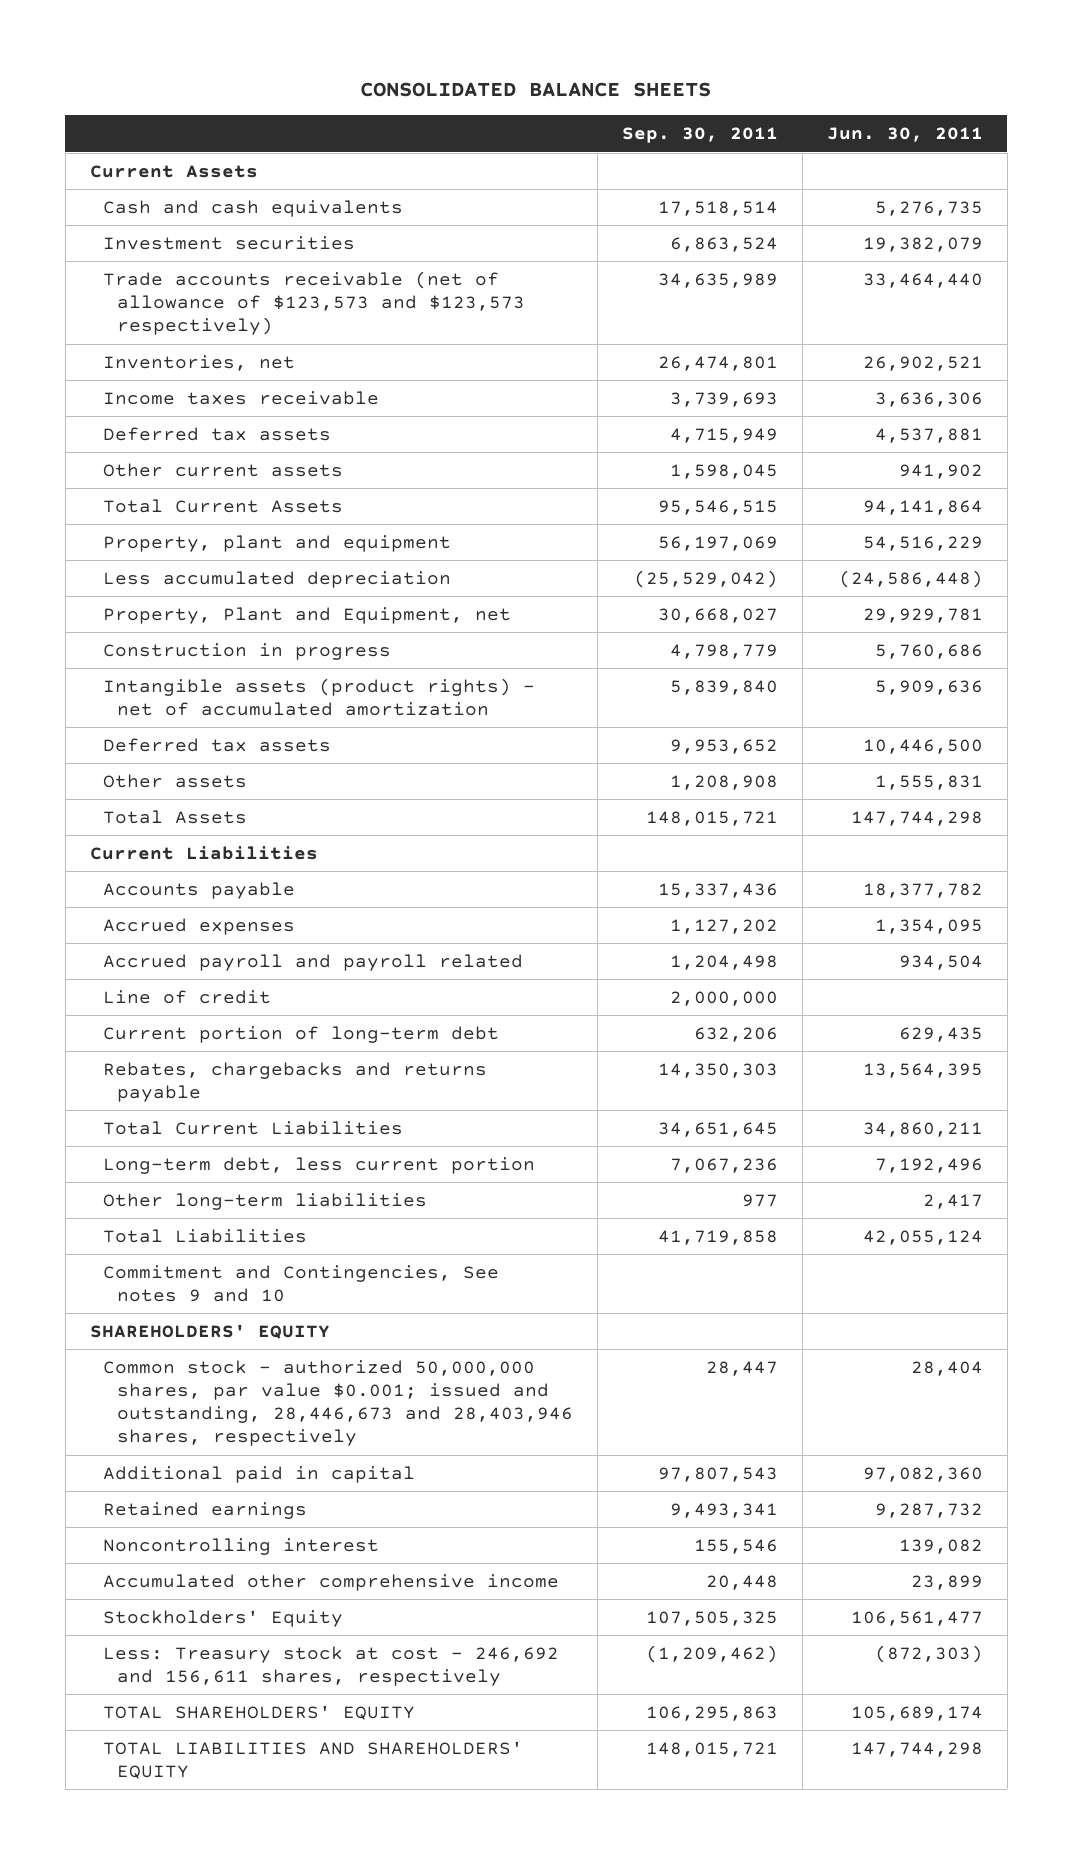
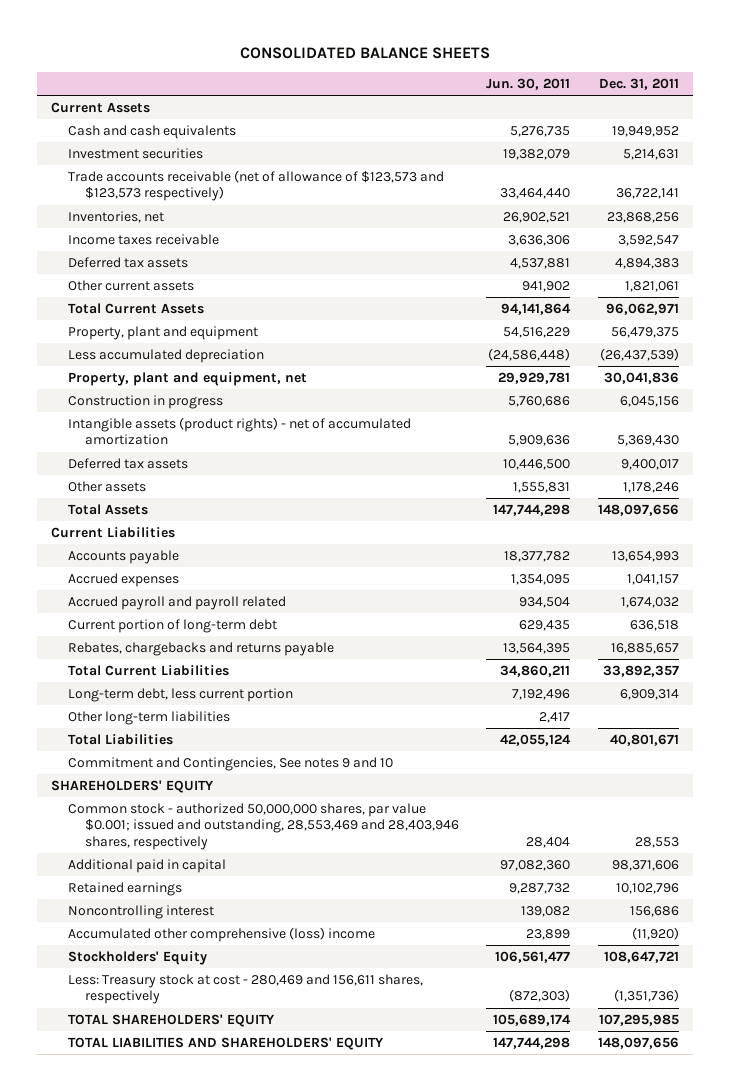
[622,127,779,144] Sep. 30, 2011 -> none
none -> [598,77,679,90] Dec. 31, 2011
[103,606,512,624] Property, Plant and Equipment, net -> [67,371,307,386] Property, plant and equipment, net
[103,989,272,1004] Line of credit -> none
[103,1359,574,1447] Common stock - authorized 50,000,000 shares, par value $0.001; issued and outstanding, 28,446,673 and 28,403,946 shares, respectively -> [67,802,459,850] Common stock - authorized 50,000,000 shares, par value $0.001; issued and outstanding, 28,553,469 and 28,403,946 shares, respectively
[103,1573,560,1591] Accumulated other comprehensive income -> [67,926,375,942] Accumulated other comprehensive (loss) income
[103,1645,560,1687] Less: Treasury stock at cost - 246,692 and 156,611 shares, respectively -> [67,973,423,1005] Less: Treasury stock at cost - 280,469 and 156,611 shares, respectively

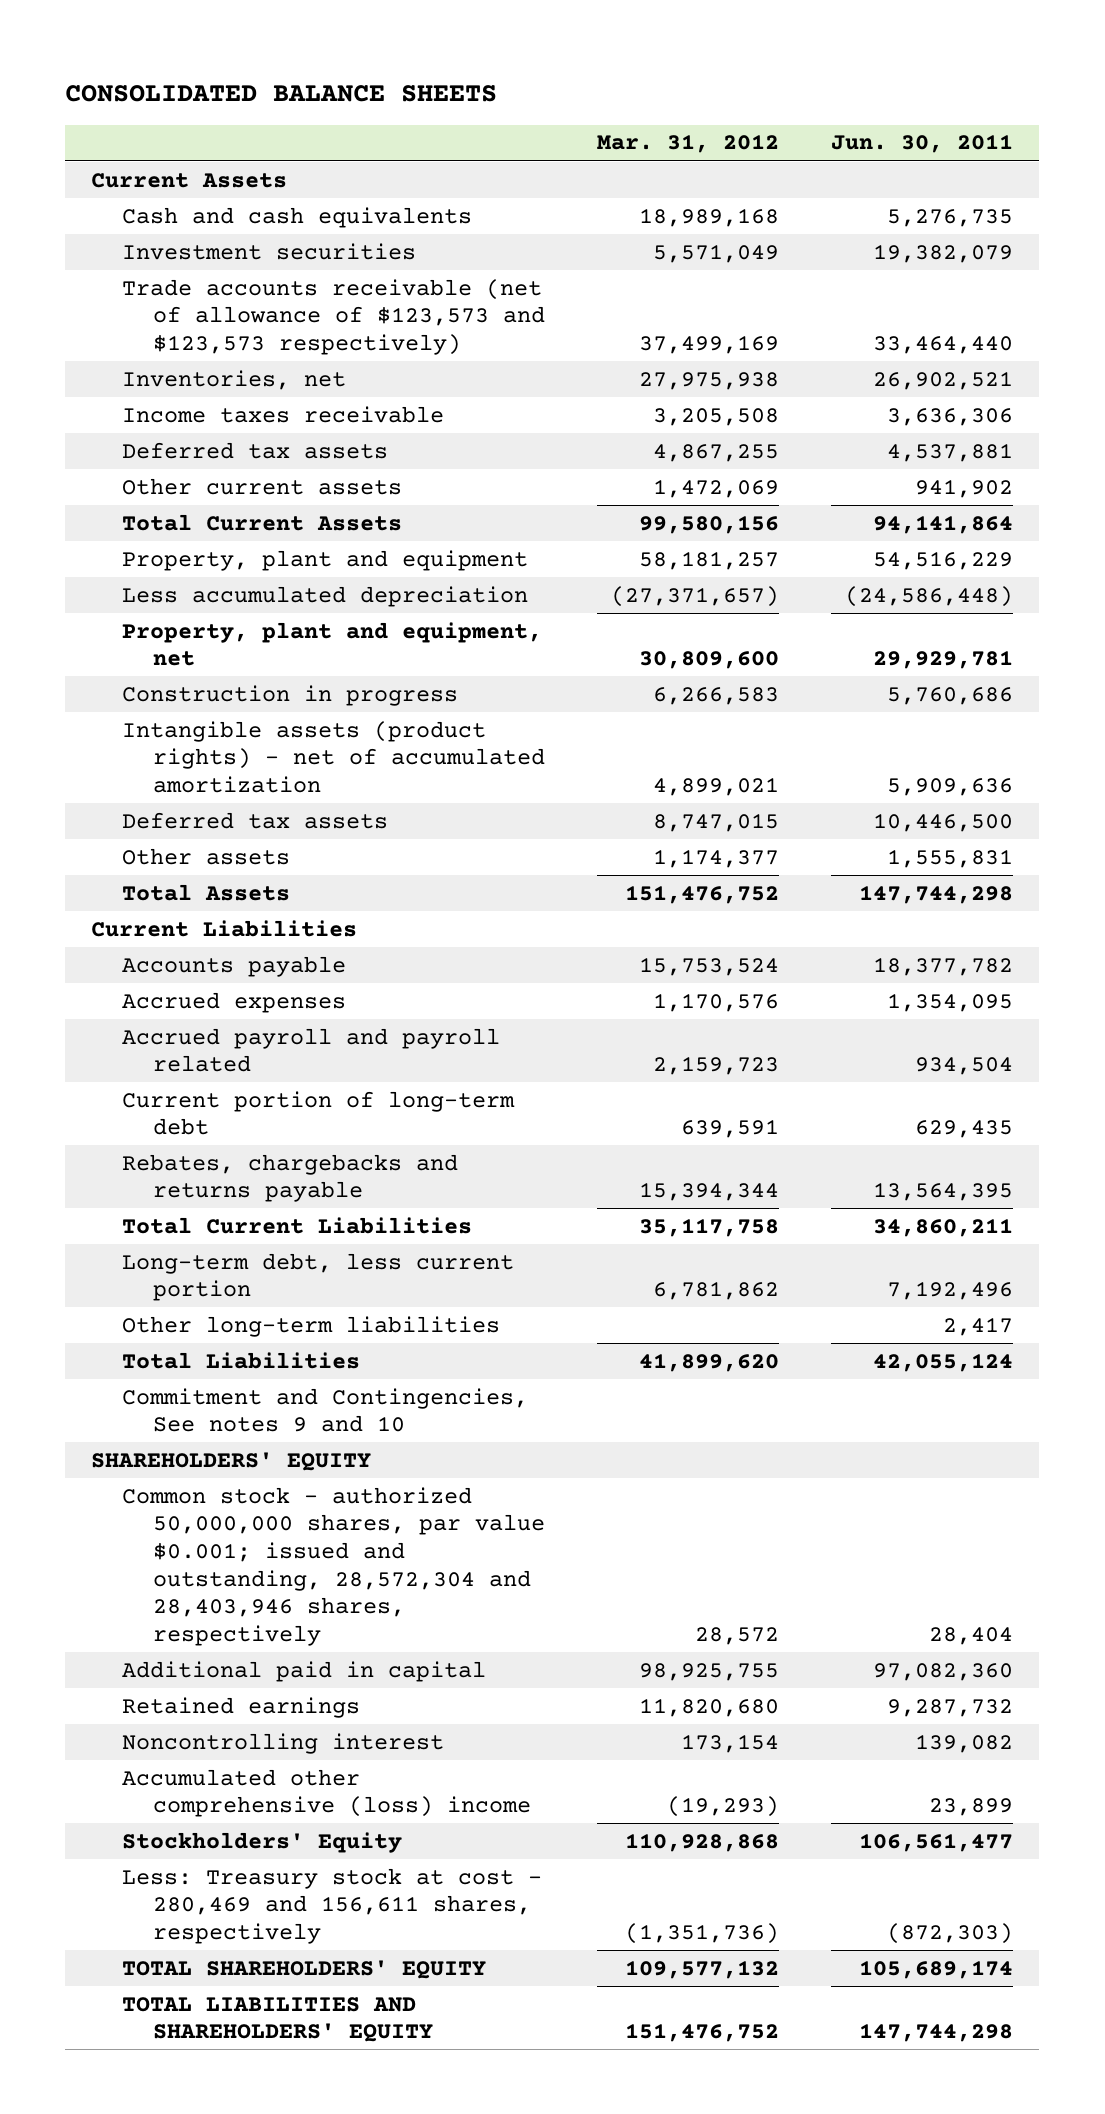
[598,77,679,90] Dec. 31, 2011 -> none
none -> [596,134,779,154] Mar. 31, 2012
[67,802,459,850] Common stock - authorized 50,000,000 shares, par value $0.001; issued and outstanding, 28,553,469 and 28,403,946 shares, respectively -> [121,1486,545,1647] Common stock - authorized 50,000,000 shares, par value $0.001; issued and outstanding, 28,572,304 and 28,403,946 shares, respectively

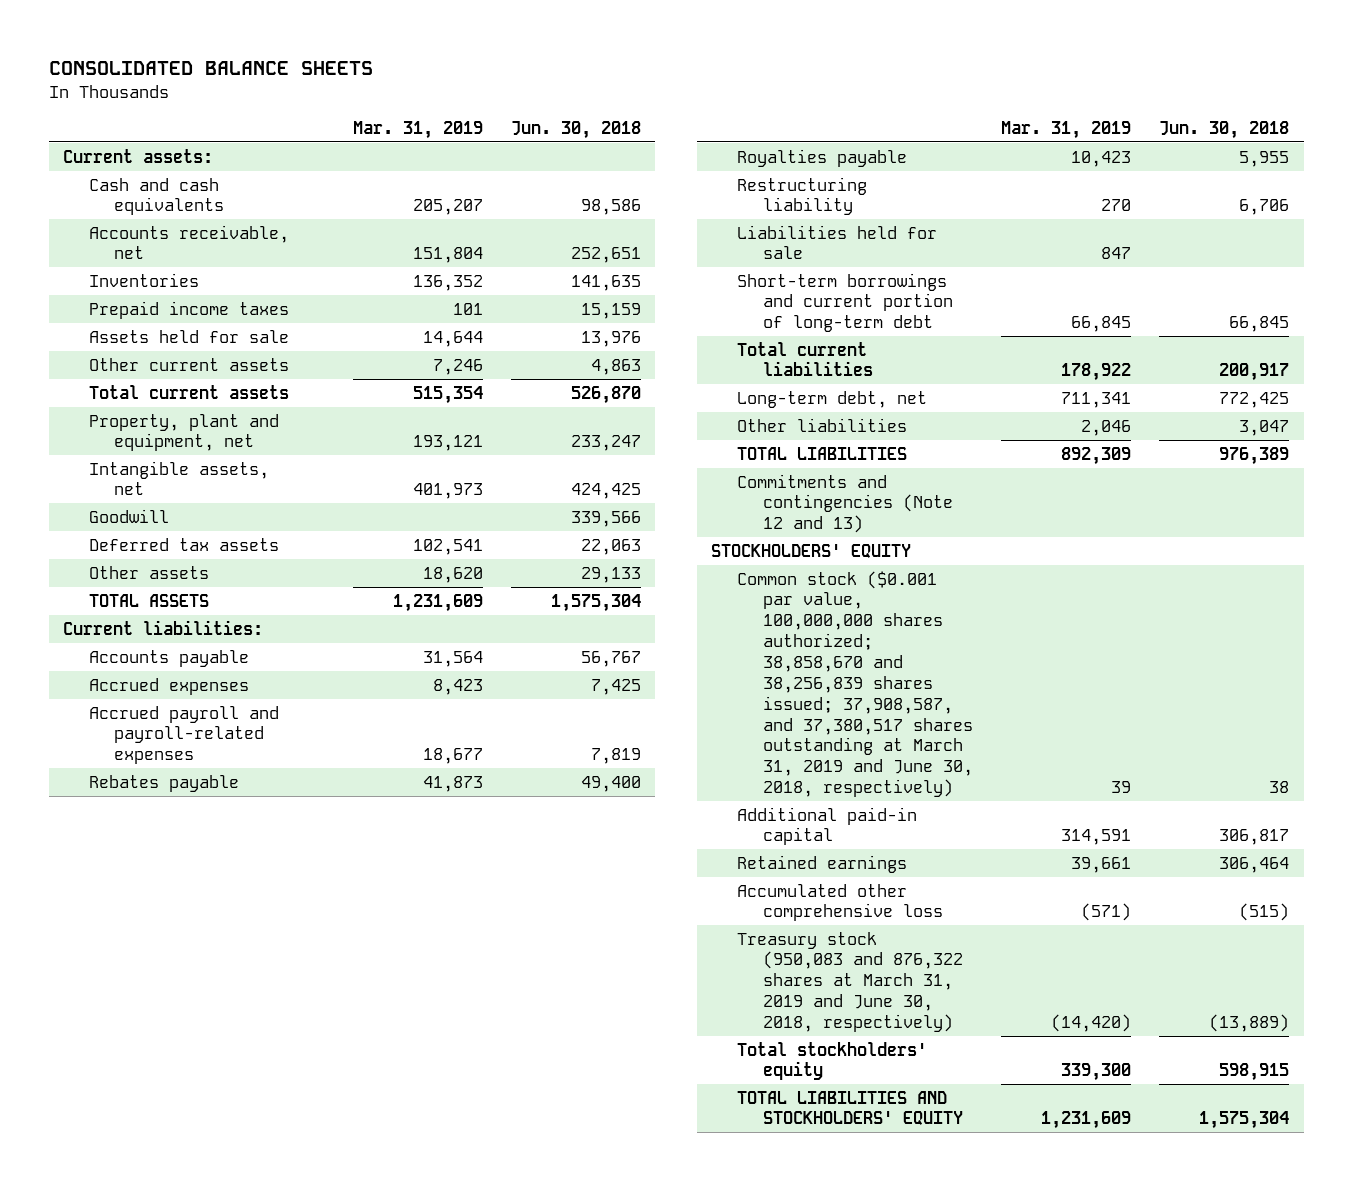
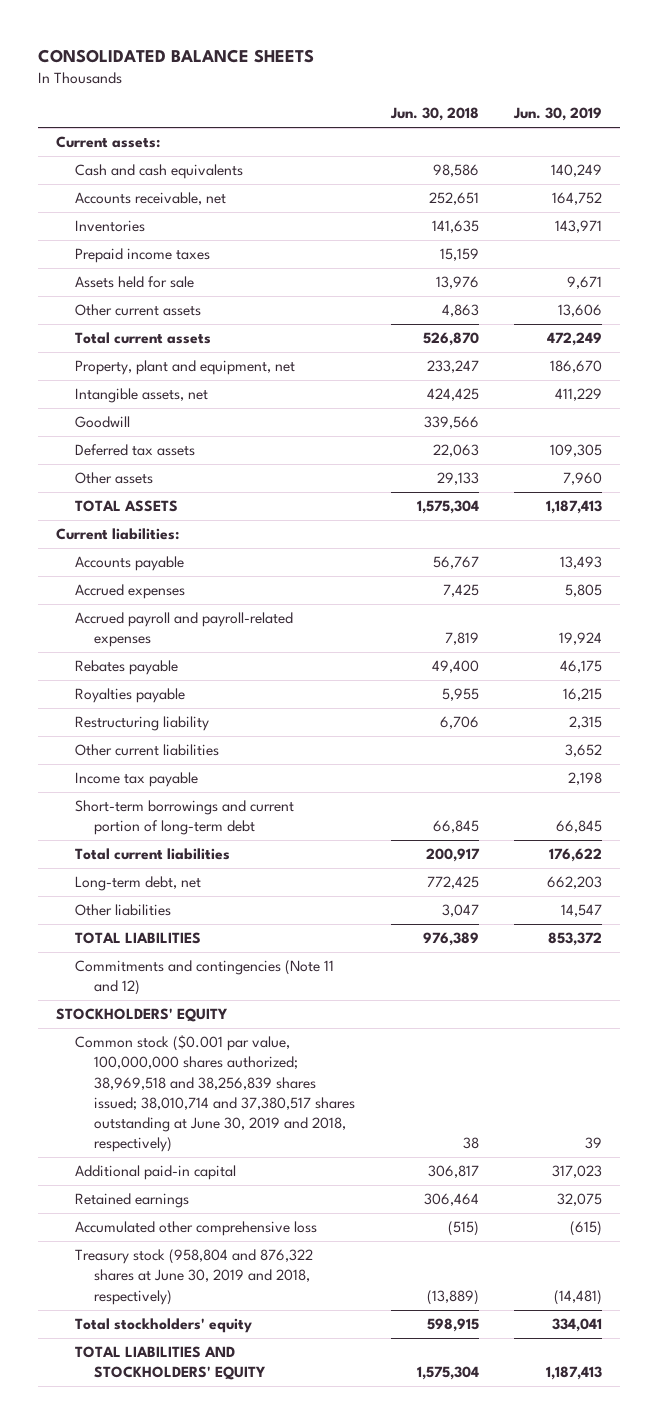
[352,120,483,139] Mar. 31, 2019 -> none
none -> [512,106,602,121] Jun. 30, 2019
[736,224,937,260] Liabilities held for sale -> none
none -> [75,744,220,757] Other current liabilities
none -> [75,772,199,788] Income tax payable
[736,473,953,534] Commitments and contingencies (Note 12 and 13) -> [75,960,335,996] Commitments and contingencies (Note 11 and 12)
[736,570,973,798] Common stock ($0.001 par value, 100,000,000 shares authorized; 38,858,670 and 38,256,839 shares issued; 37,908,587, and 37,380,517 shares outstanding at March 31, 2019 and June 30, 2018, respectively) -> [75,1035,356,1152] Common stock ($0.001 par value, 100,000,000 shares authorized; 38,969,518 and 38,256,839 shares issued; 38,010,714 and 37,380,517 shares outstanding at June 30, 2019 and 2018, respectively)
[736,931,963,1033] Treasury stock (950,083 and 876,322 shares at March 31, 2019 and June 30, 2018, respectively) -> [75,1249,314,1305] Treasury stock (958,804 and 876,322 shares at June 30, 2019 and 2018, respectively)

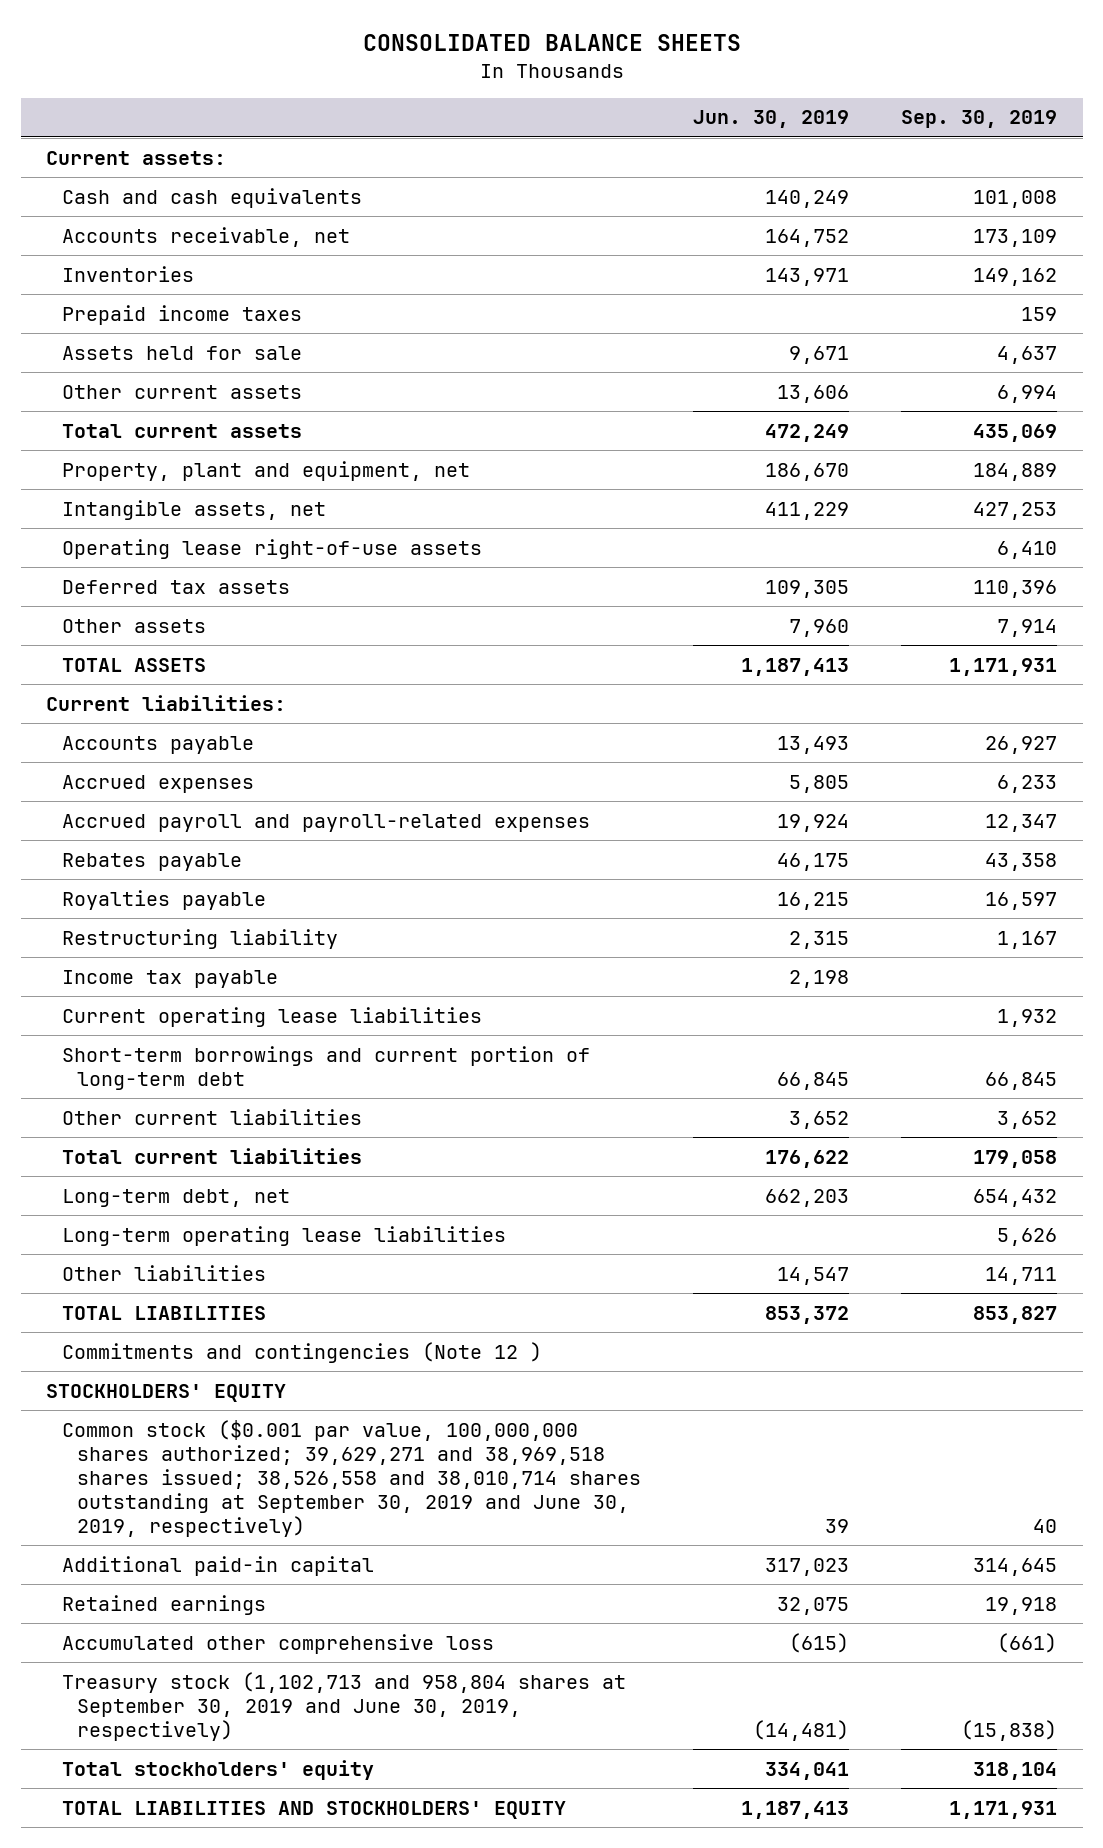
[389,106,479,121] Jun. 30, 2018 -> none
none -> [900,110,1057,129] Sep. 30, 2019
[75,416,131,429] Goodwill -> none
none -> [61,538,482,559] Operating lease right-of-use assets
none -> [61,1006,482,1027] Current operating lease liabilities
[75,744,220,757] Other current liabilities -> [61,1108,362,1125] Other current liabilities
none -> [61,1225,506,1246] Long-term operating lease liabilities
[75,960,335,996] Commitments and contingencies (Note 11 and 12) -> [61,1341,542,1363] Commitments and contingencies (Note 12 )
[75,1035,356,1152] Common stock ($0.001 par value, 100,000,000 shares authorized; 38,969,518 and 38,256,839 shares issued; 38,010,714 and 37,380,517 shares outstanding at June 30, 2019 and 2018, respectively) -> [61,1419,642,1538] Common stock ($0.001 par value, 100,000,000 shares authorized; 39,629,271 and 38,969,518 shares issued; 38,526,558 and 38,010,714 shares outstanding at September 30, 2019 and June 30, 2019, respectively)
[75,1249,314,1305] Treasury stock (958,804 and 876,322 shares at June 30, 2019 and 2018, respectively) -> [61,1671,626,1741] Treasury stock (1,102,713 and 958,804 shares at September 30, 2019 and June 30, 2019, respectively)

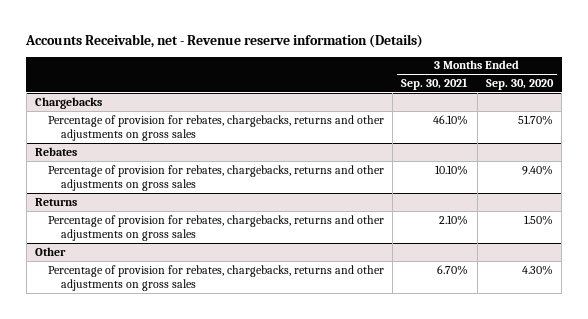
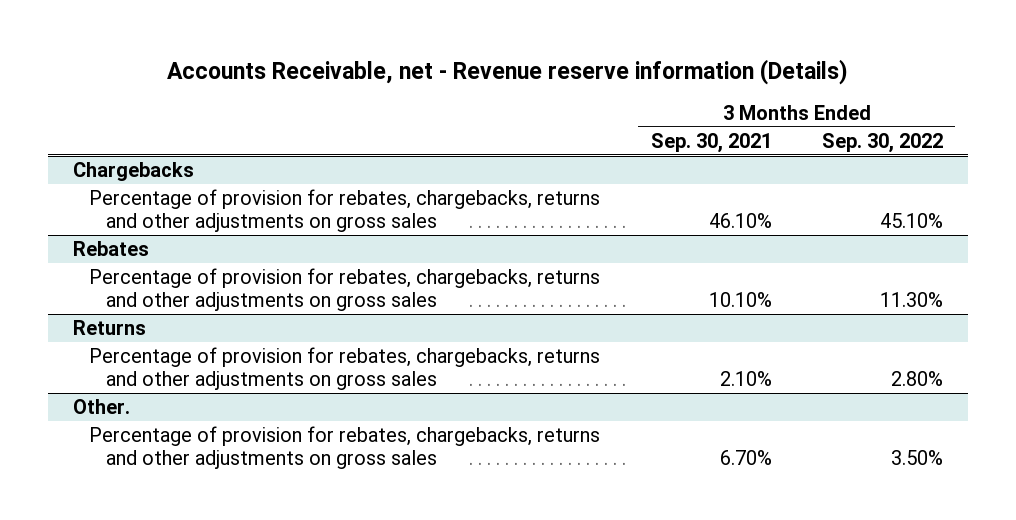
[485,78,554,90] Sep. 30, 2020 -> none
none -> [821,132,943,153] Sep. 30, 2022
[34,246,66,256] Other -> [72,399,130,415] Other.

